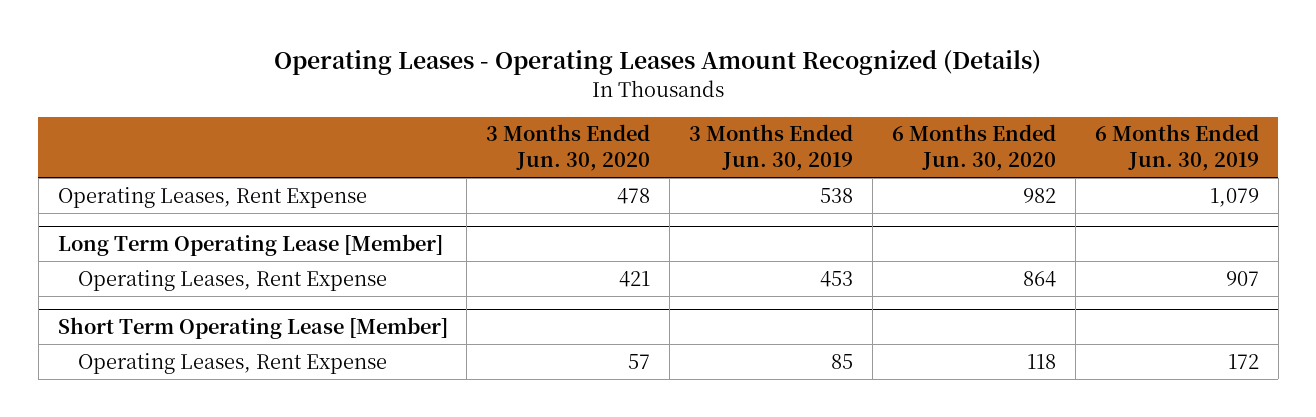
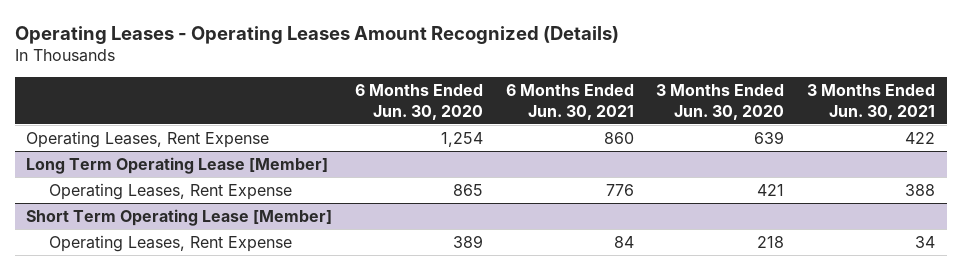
[689,124,854,172] 3 Months Ended Jun. 30, 2019 -> none
[1094,124,1259,172] 6 Months Ended Jun. 30, 2019 -> none
none -> [505,83,634,120] 6 Months Ended Jun. 30, 2021
none -> [807,83,936,120] 3 Months Ended Jun. 30, 2021
[617,187,651,204] 478 -> [754,130,785,144] 639
[1023,187,1057,203] 982 -> [440,131,483,147] 1,254
[1023,270,1057,287] 864 -> [452,183,483,196] 865
[628,353,651,369] 57 -> [757,235,785,248] 218
[1027,353,1057,369] 118 -> [452,234,483,248] 389

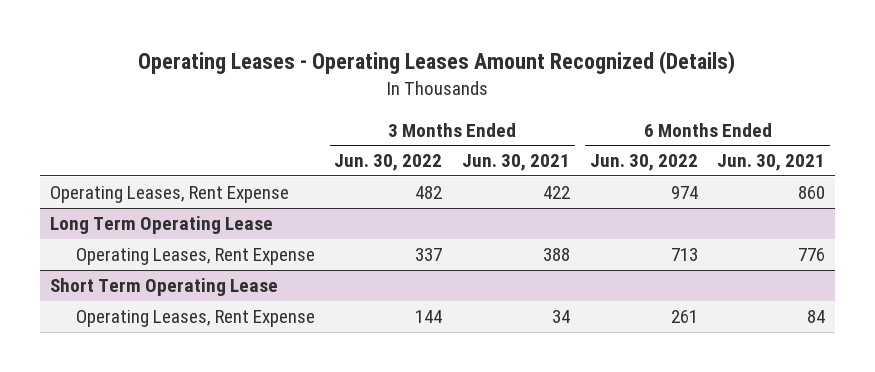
[354,83,483,120] 6 Months Ended Jun. 30, 2020 -> none
[656,83,785,120] 3 Months Ended Jun. 30, 2020 -> none
none -> [334,154,443,172] Jun. 30, 2022
none -> [589,154,698,172] Jun. 30, 2022
[26,156,329,174] Long Term Operating Lease [Member] -> [49,216,273,235] Long Term Operating Lease
[26,208,333,226] Short Term Operating Lease [Member] -> [49,278,278,297] Short Term Operating Lease

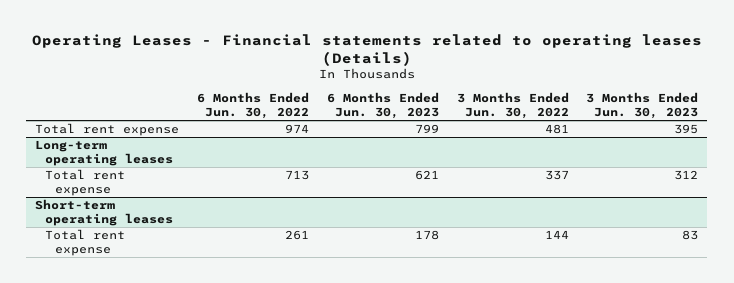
[138,51,736,75] Operating Leases - Operating Leases Amount Recognized (Details) -> [31,33,702,66] Operating Leases - Financial statements related to operating leases (Details)
[462,154,571,172] Jun. 30, 2021 -> none
[717,154,826,172] Jun. 30, 2021 -> none
none -> [326,92,439,119] 6 Months Ended Jun. 30, 2023
none -> [586,92,699,119] 3 Months Ended Jun. 30, 2023
[49,186,289,204] Operating Leases, Rent Expense -> [35,123,180,137] Total rent expense
[415,186,443,200] 482 -> [544,124,569,135] 481
[49,216,273,235] Long Term Operating Lease -> [35,140,174,166] Long-term operating leases
[75,248,315,266] Operating Leases, Rent Expense -> [45,169,126,196] Total rent expense
[49,278,278,297] Short Term Operating Lease -> [35,199,174,226] Short-term operating leases
[75,310,315,328] Operating Leases, Rent Expense -> [45,229,126,256] Total rent expense

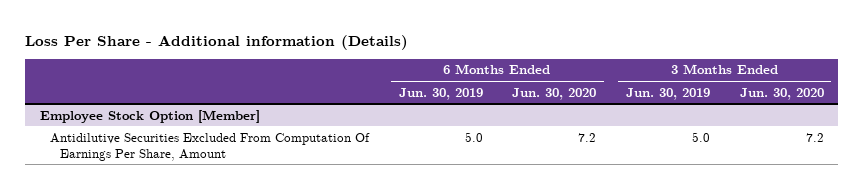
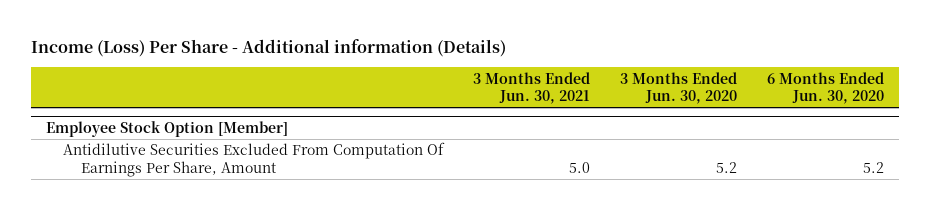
[25,34,409,50] Loss Per Share - Additional information (Details) -> [31,39,507,58] Income (Loss) Per Share - Additional information (Details)
[398,87,483,100] Jun. 30, 2019 -> none
[625,87,710,100] Jun. 30, 2019 -> none
none -> [473,71,591,104] 3 Months Ended Jun. 30, 2021
[578,132,597,142] 7.2 -> [862,161,884,173] 5.2
[805,132,824,142] 7.2 -> [716,161,738,173] 5.2

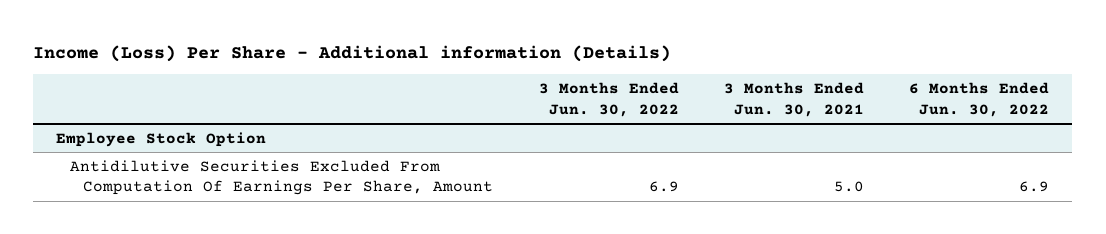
[620,71,738,104] 3 Months Ended Jun. 30, 2020 -> none
[766,71,884,104] 6 Months Ended Jun. 30, 2020 -> none
none -> [538,81,679,117] 3 Months Ended Jun. 30, 2022
none -> [909,81,1050,117] 6 Months Ended Jun. 30, 2022
[46,121,289,138] Employee Stock Option [Member] -> [56,131,267,147] Employee Stock Option

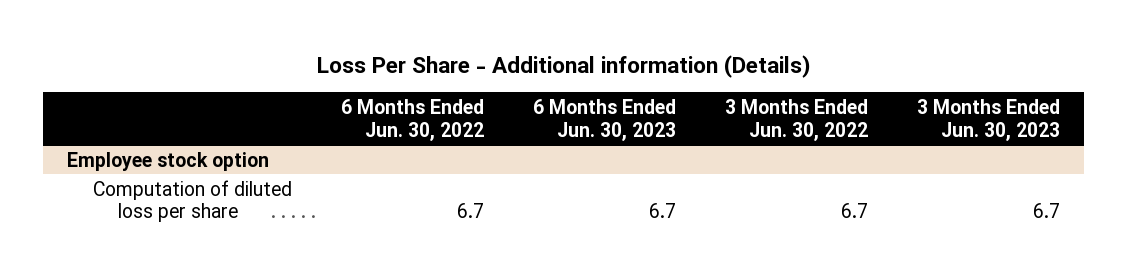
[33,45,672,63] Income (Loss) Per Share - Additional information (Details) -> [316,54,811,78] Loss Per Share - Additional information (Details)
[724,81,865,117] 3 Months Ended Jun. 30, 2021 -> none
none -> [532,98,676,141] 6 Months Ended Jun. 30, 2023
none -> [916,98,1060,141] 3 Months Ended Jun. 30, 2023
[56,131,267,147] Employee Stock Option -> [67,151,270,171] Employee stock option
[69,159,494,196] Antidilutive Securities Excluded From Computation Of Earnings Per Share, Amount -> [92,179,292,223] Computation of diluted loss per share
[648,181,679,193] 6.9 -> [840,203,868,219] 6.7
[1019,181,1050,193] 6.9 -> [456,203,484,219] 6.7

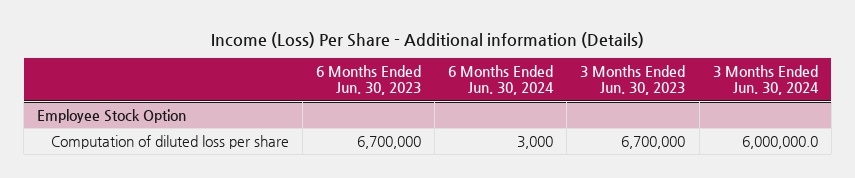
[316,54,811,78] Loss Per Share - Additional information (Details) -> [210,31,644,48] Income (Loss) Per Share - Additional information (Details)
[340,98,484,141] 6 Months Ended Jun. 30, 2022 -> none
[724,98,868,141] 3 Months Ended Jun. 30, 2022 -> none
none -> [448,65,555,96] 6 Months Ended Jun. 30, 2024
none -> [712,65,819,96] 3 Months Ended Jun. 30, 2024
[67,151,270,171] Employee stock option -> [37,108,187,123] Employee Stock Option
[648,203,676,219] 6.7 -> [357,135,422,149] 6,700,000
[1032,203,1060,219] 6.7 -> [621,135,686,149] 6,700,000

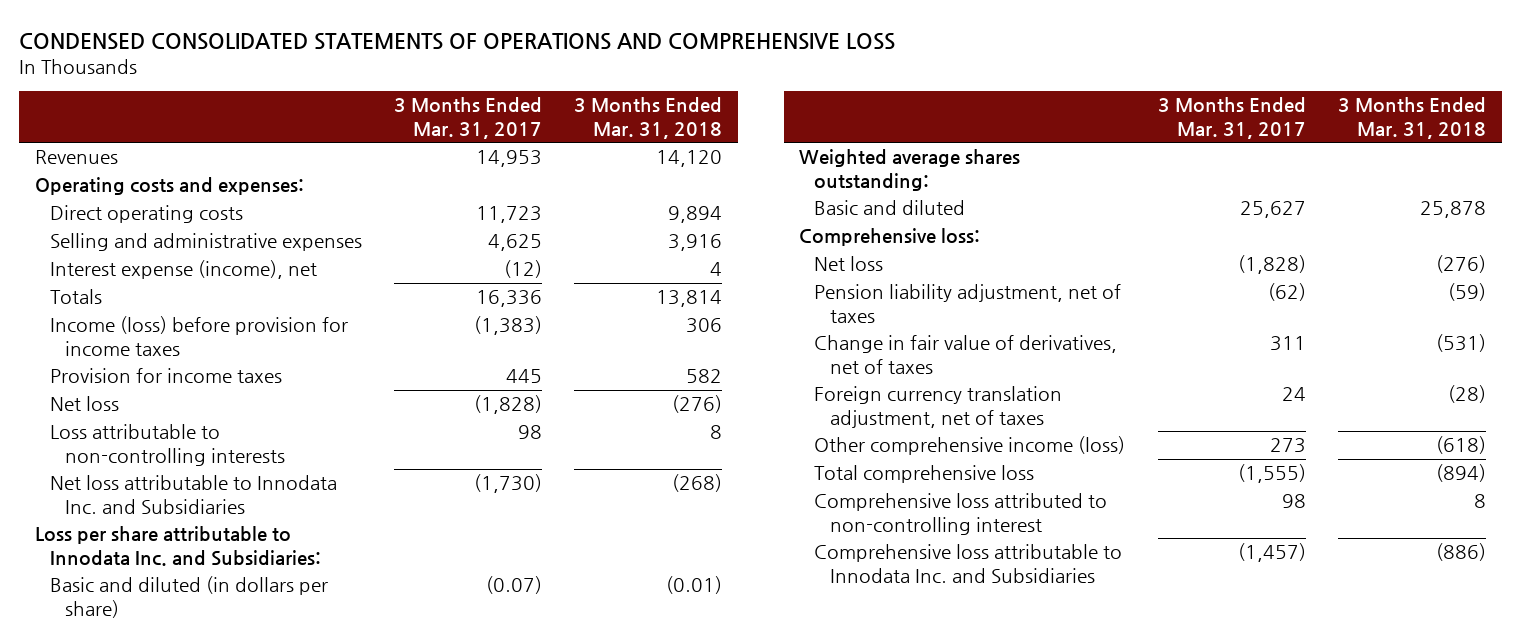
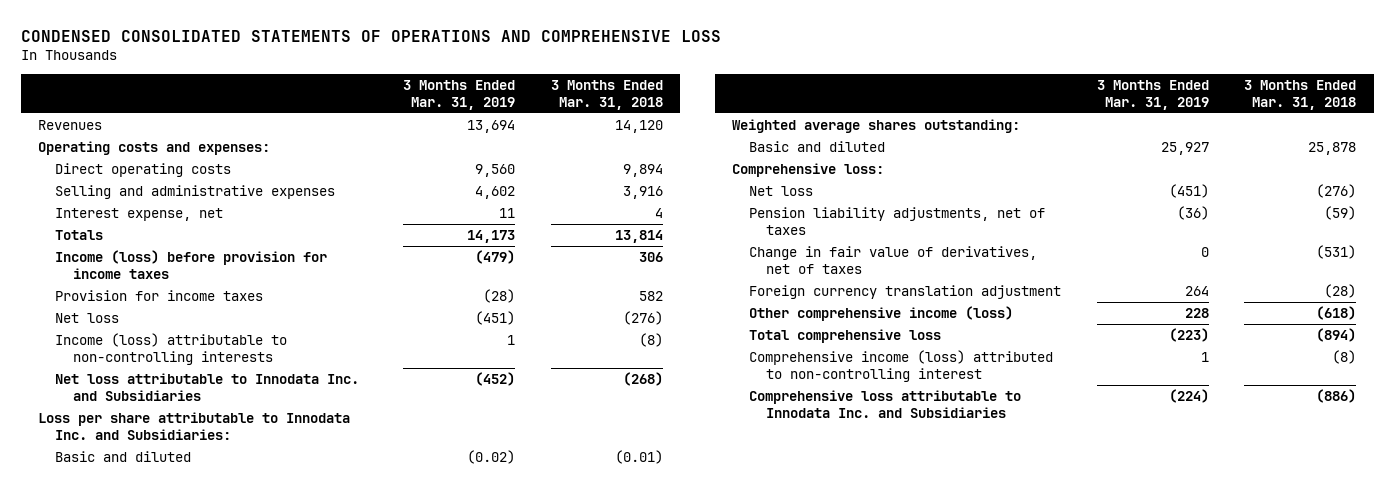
[393,97,542,139] 3 Months Ended Mar. 31, 2017 -> none
none -> [403,79,516,110] 3 Months Ended Mar. 31, 2019
[50,260,318,280] Interest expense (income), net -> [55,207,224,221] Interest expense, net
[50,424,286,466] Loss attributable to non-controlling interests -> [55,332,288,365] Income (loss) attributable to non-controlling interests
[709,425,722,440] 8 -> [638,332,663,347] (8)
[50,576,329,618] Basic and diluted (in dollars per share) -> [55,450,192,462] Basic and diluted
[814,284,1122,323] Pension liability adjustment, net of taxes -> [749,206,1046,235] Pension liability adjustments, net of taxes
[814,386,1063,428] Foreign currency translation adjustment, net of taxes -> [749,284,1062,299] Foreign currency translation adjustment
[814,493,1108,535] Comprehensive loss attributed to non-controlling interest -> [749,349,1054,382] Comprehensive income (loss) attributed to non-controlling interest
[1474,494,1487,509] 8 -> [1332,349,1357,364] (8)

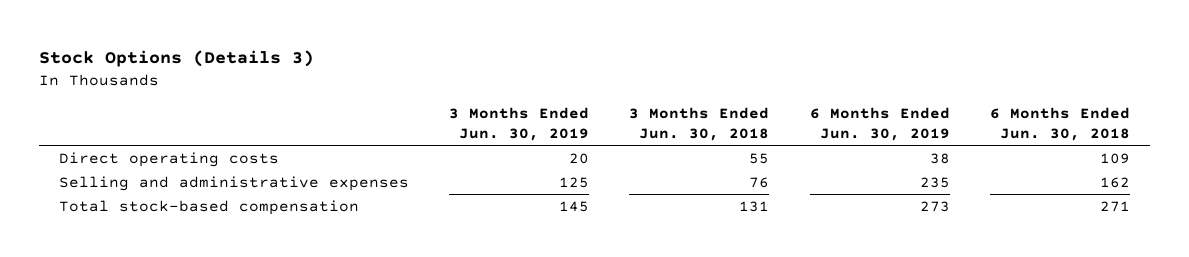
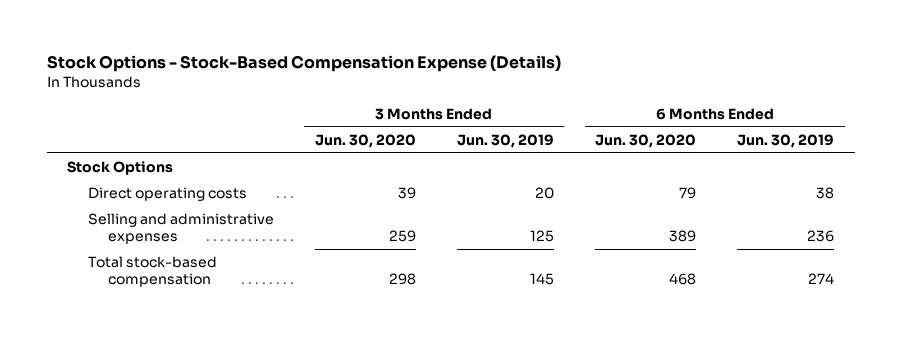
[38,50,314,68] Stock Options (Details 3) -> [46,55,561,73] Stock Options - Stock-Based Compensation Expense (Details)
[629,106,770,141] 3 Months Ended Jun. 30, 2018 -> none
[990,106,1131,141] 6 Months Ended Jun. 30, 2018 -> none
none -> [314,133,416,148] Jun. 30, 2020
none -> [595,133,697,148] Jun. 30, 2020
none -> [67,160,174,175] Stock Options
[919,176,950,188] 235 -> [807,230,835,243] 236
[919,200,950,212] 273 -> [808,273,835,285] 274

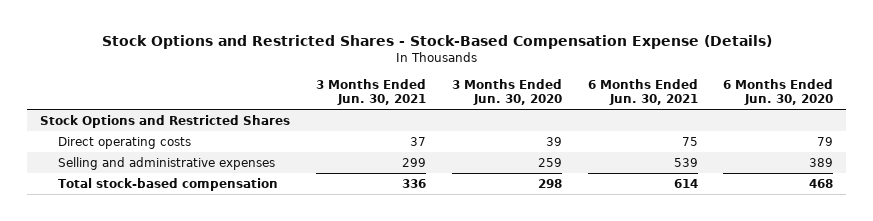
[46,55,561,73] Stock Options - Stock-Based Compensation Expense (Details) -> [101,34,772,49] Stock Options and Restricted Shares - Stock-Based Compensation Expense (Details)
[456,133,554,148] Jun. 30, 2019 -> none
[737,133,835,148] Jun. 30, 2019 -> none
none -> [315,78,426,106] 3 Months Ended Jun. 30, 2021
none -> [587,78,698,106] 6 Months Ended Jun. 30, 2021
[67,160,174,175] Stock Options -> [40,114,291,128] Stock Options and Restricted Shares

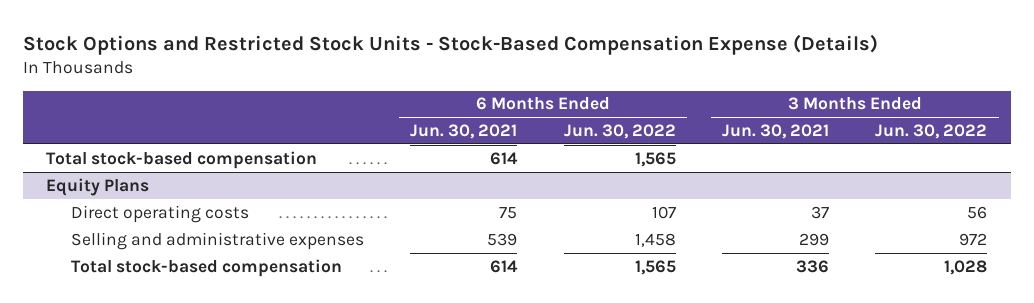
[101,34,772,49] Stock Options and Restricted Shares - Stock-Based Compensation Expense (Details) -> [23,33,879,55] Stock Options and Restricted Stock Units - Stock-Based Compensation Expense (Details)
[451,78,562,106] 3 Months Ended Jun. 30, 2020 -> none
[723,78,834,106] 6 Months Ended Jun. 30, 2020 -> none
none -> [563,124,676,140] Jun. 30, 2022
none -> [875,124,988,140] Jun. 30, 2022
[40,114,291,128] Stock Options and Restricted Shares -> none
none -> [46,150,318,169] Total stock-based compensation
none -> [46,177,150,196] Equity Plans

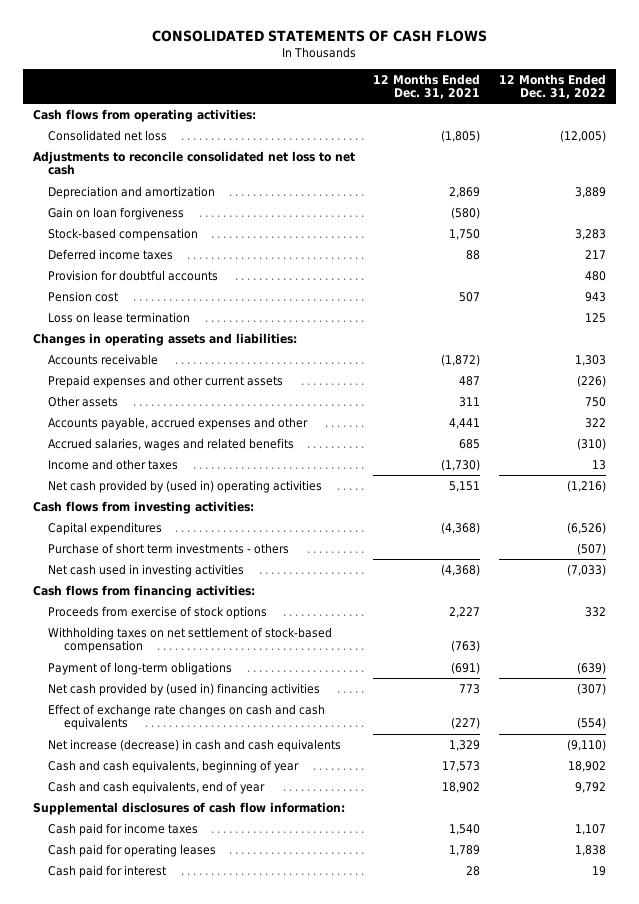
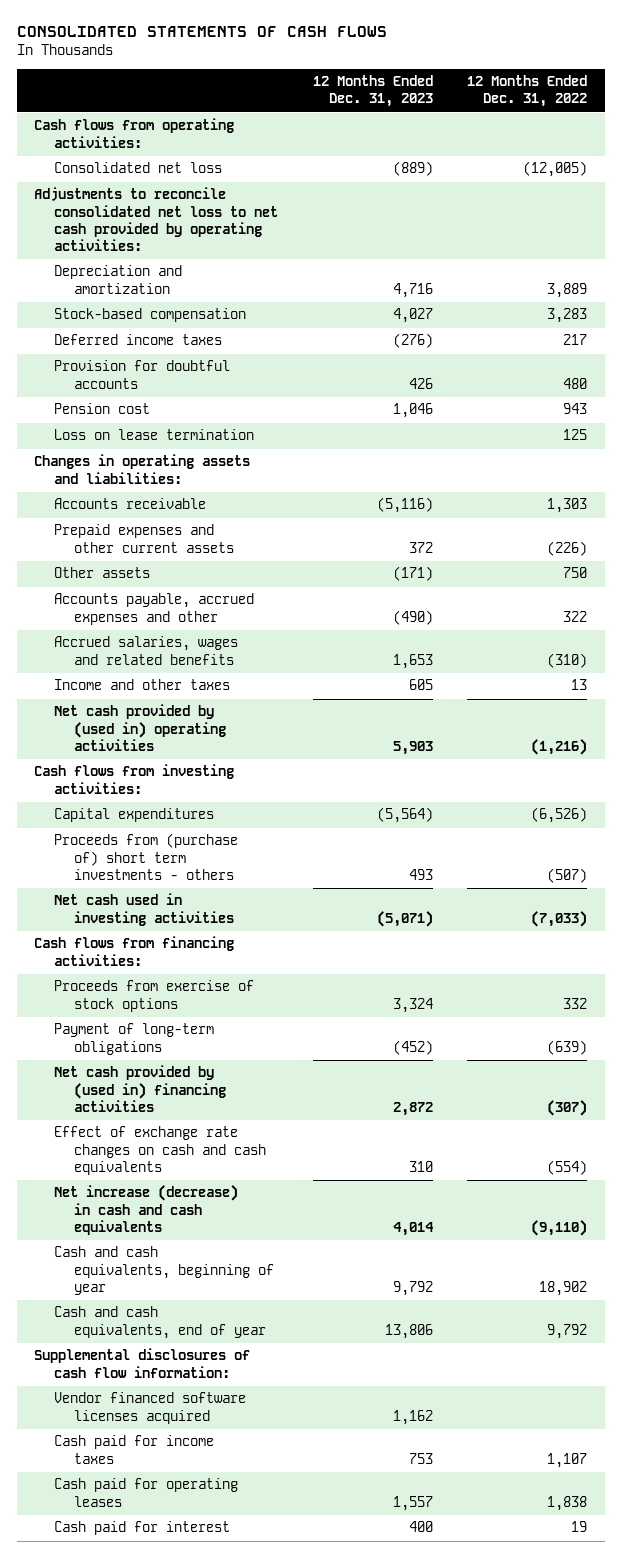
[373,73,481,100] 12 Months Ended Dec. 31, 2021 -> none
none -> [312,75,433,108] 12 Months Ended Dec. 31, 2023
[32,150,355,176] Adjustments to reconcile consolidated net loss to net cash -> [34,187,279,252] Adjustments to reconcile consolidated net loss to net cash provided by operating activities:
[48,206,185,220] Gain on loan forgiveness -> none
[48,542,290,554] Purchase of short term investments - others -> [54,833,239,880] Proceeds from (purchase of) short term investments - others
[48,626,333,654] Withholding taxes on net settlement of stock-based compensation -> none
none -> [54,1392,247,1424] Vendor financed software licenses acquired

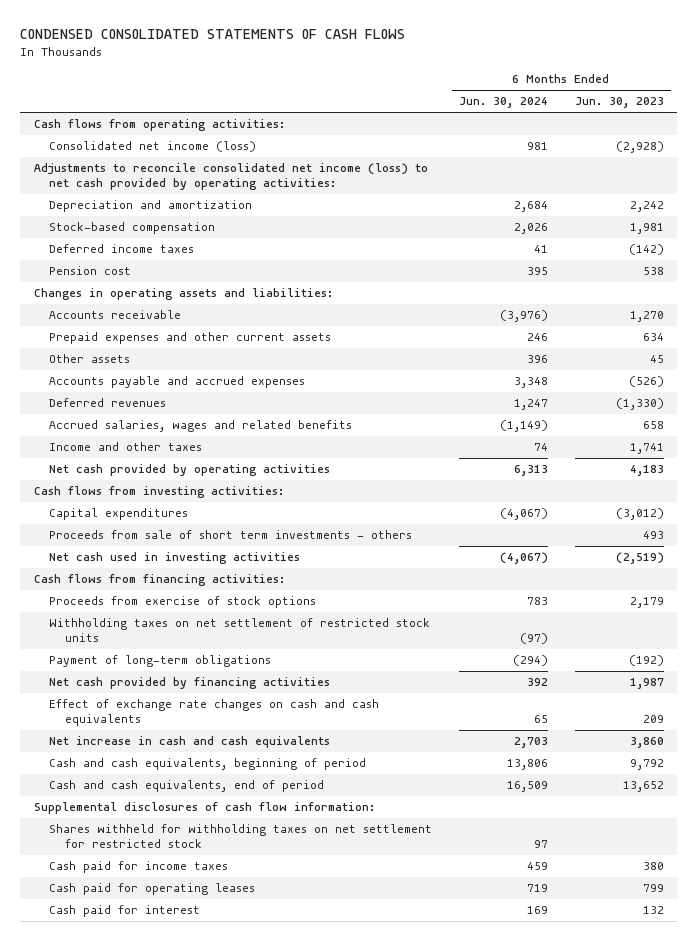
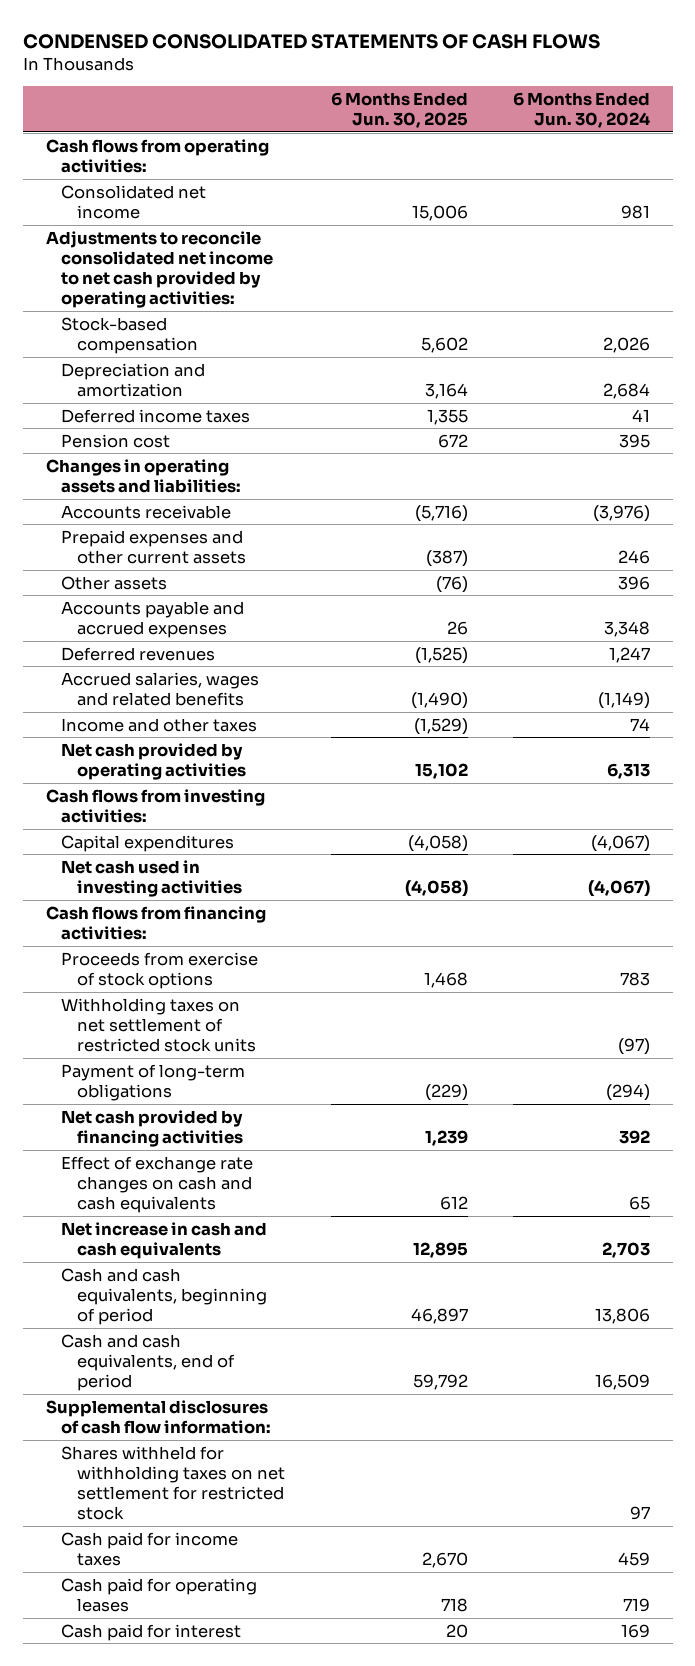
[574,97,664,109] Jun. 30, 2023 -> none
none -> [330,91,468,129] 6 Months Ended Jun. 30, 2025
[49,141,257,153] Consolidated net income (loss) -> [61,184,207,219] Consolidated net income
[33,163,428,190] Adjustments to reconcile consolidated net income (loss) to net cash provided by operating activities: -> [45,230,274,309] Adjustments to reconcile consolidated net income to net cash provided by operating activities:
[49,200,253,213] Depreciation and amortization -> [61,362,206,397] Depreciation and amortization
[49,530,413,540] Proceeds from sale of short term investments - others -> none

